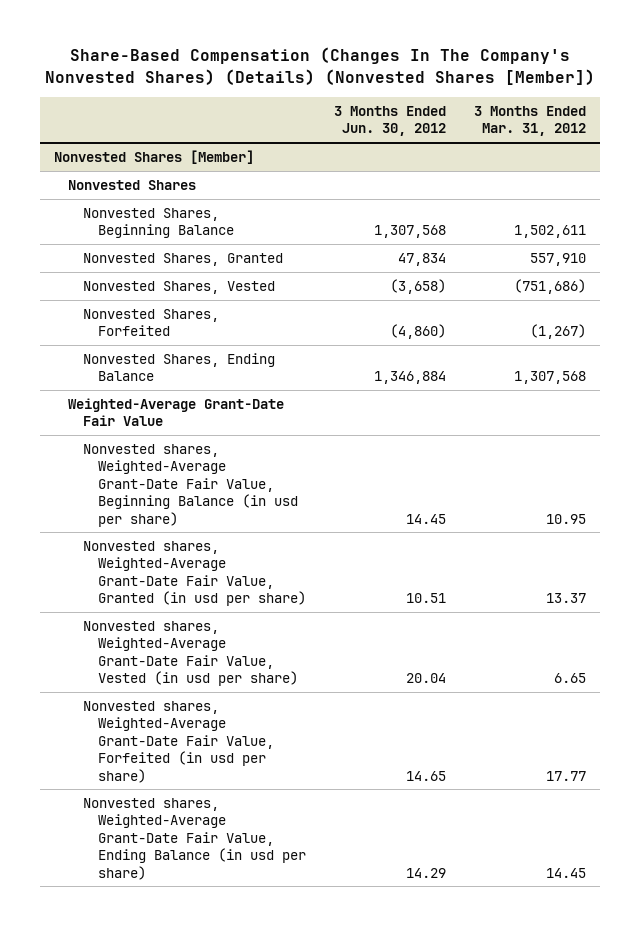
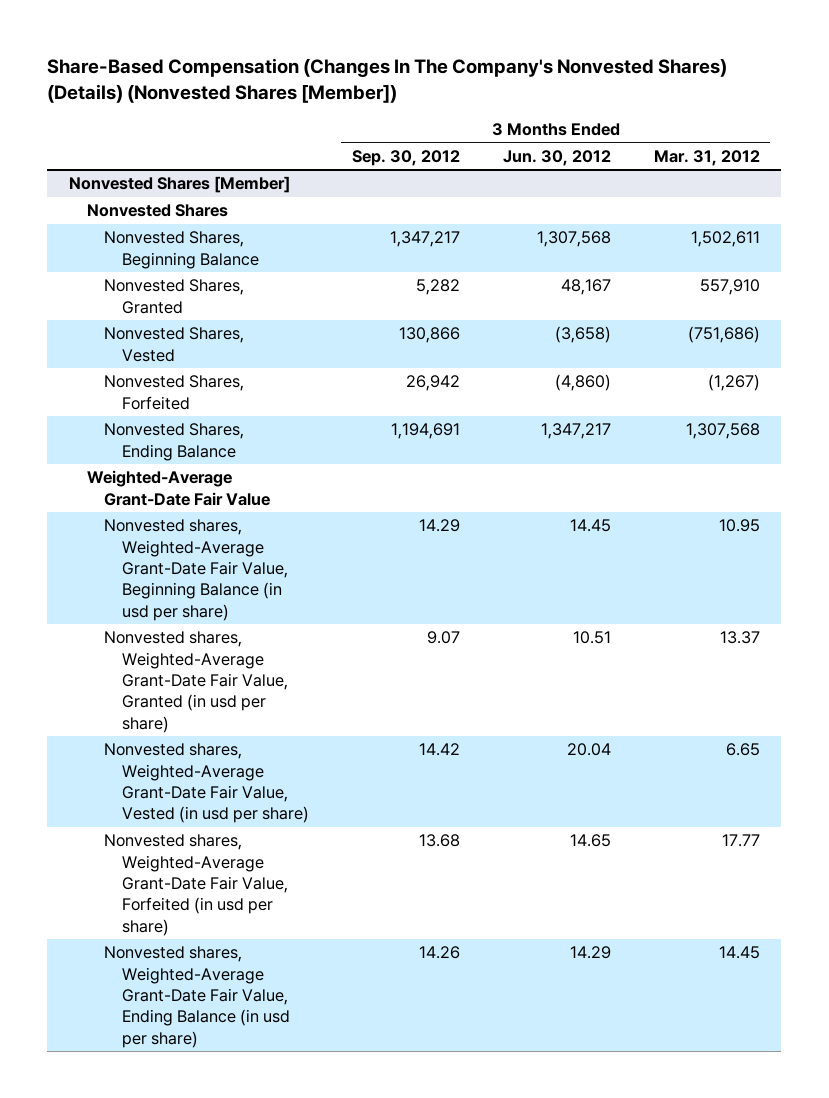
none -> [351,149,460,166] Sep. 30, 2012
[397,253,446,267] 47,834 -> [560,279,611,296] 48,167
[373,371,446,385] 1,346,884 -> [540,423,611,440] 1,347,217

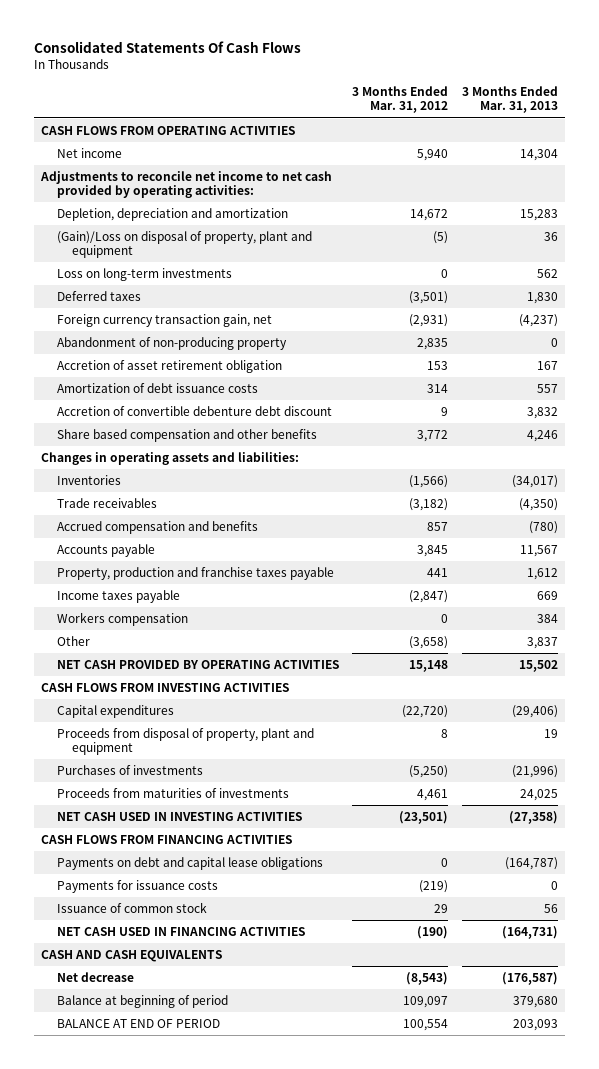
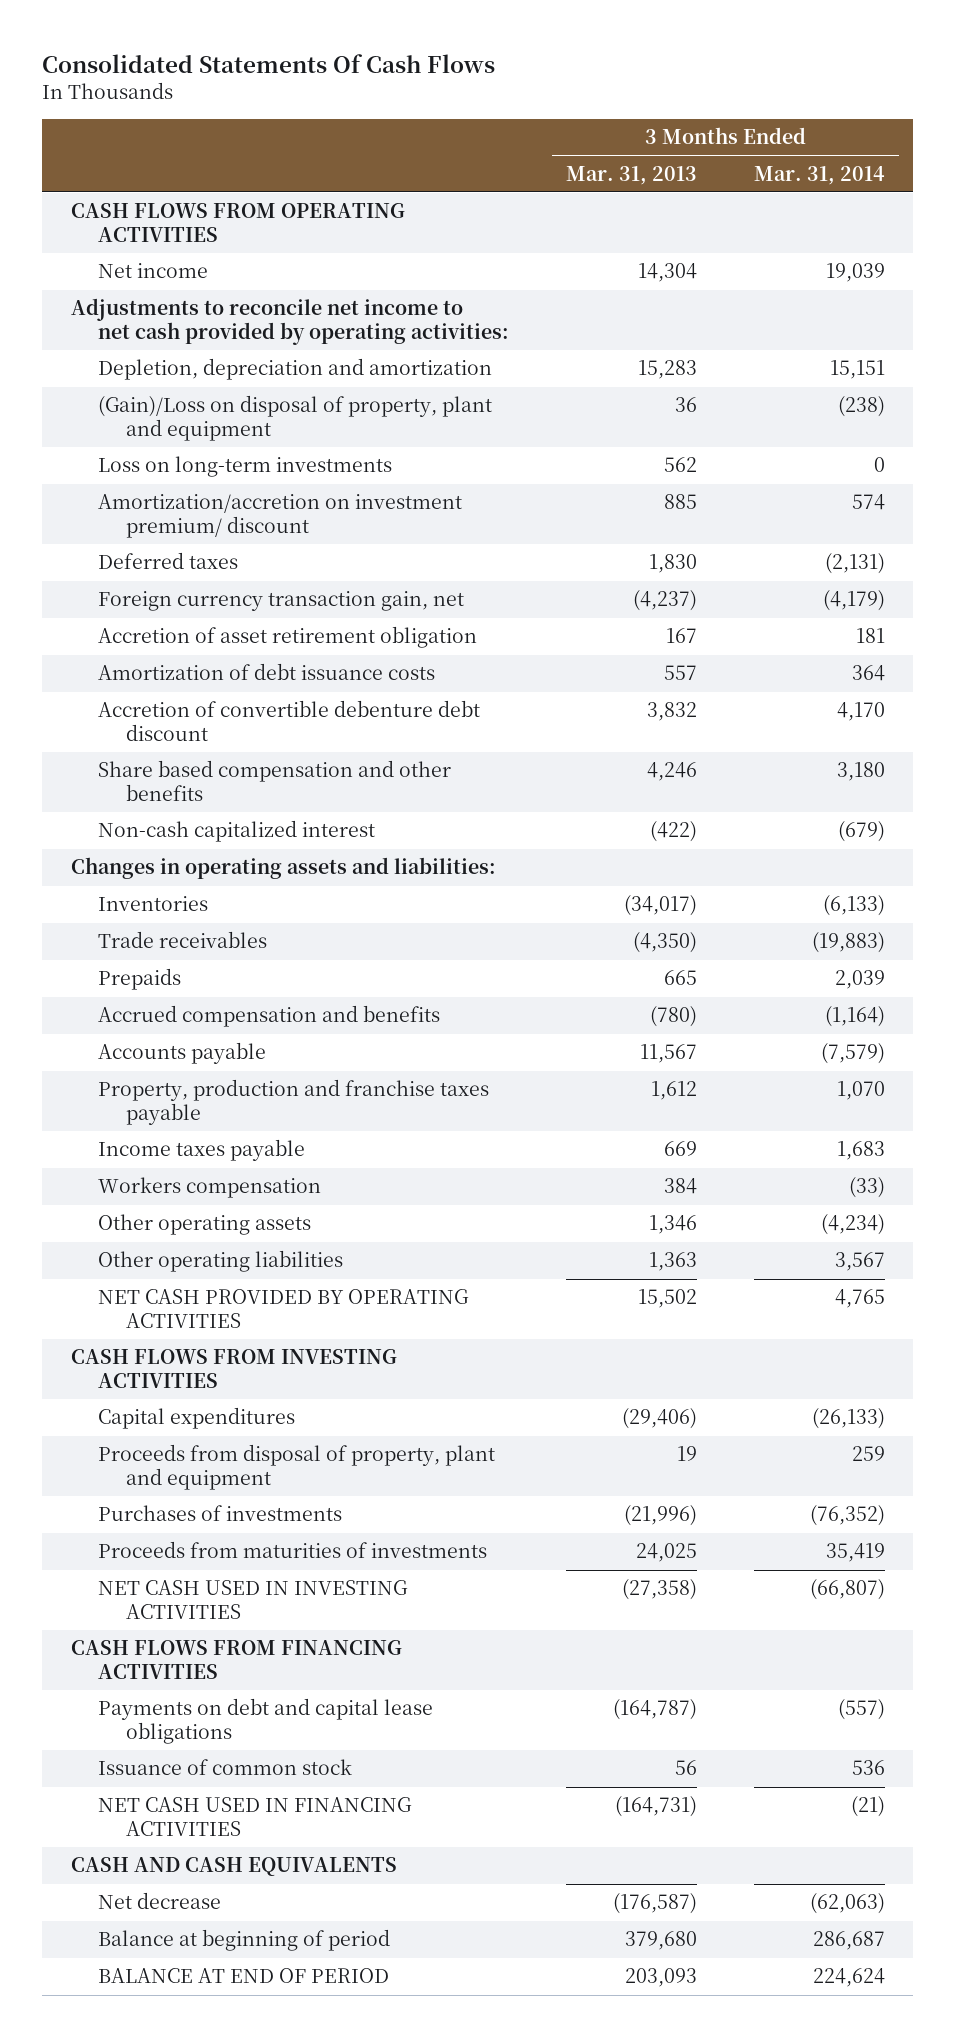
[352,86,449,114] 3 Months Ended Mar. 31, 2012 -> none
none -> [753,165,885,185] Mar. 31, 2014
none -> [98,494,463,539] Amortization/accretion on investment premium/ discount
[56,336,287,350] Abandonment of non-producing property -> none
none -> [98,820,376,843] Non-cash capitalized interest
none -> [98,968,182,991] Prepaids
none -> [98,1214,312,1236] Other operating assets
[56,635,90,646] Other -> [98,1250,344,1273] Other operating liabilities
[527,636,559,649] 3,837 -> [649,1252,698,1272] 1,363
[56,879,218,893] Payments for issuance costs -> none

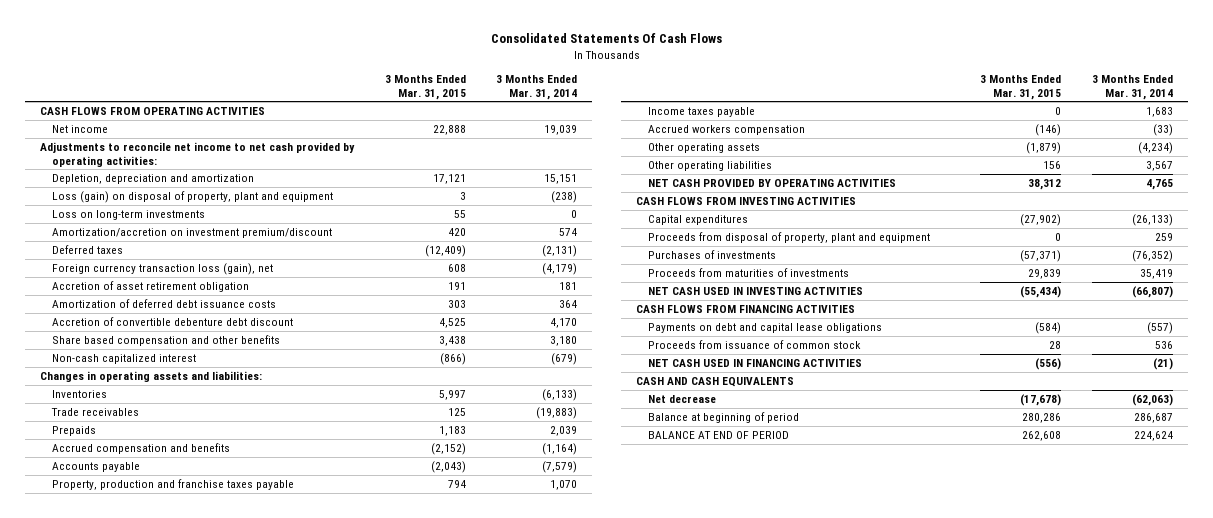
[566,165,698,185] Mar. 31, 2013 -> none
none -> [384,75,466,100] 3 Months Ended Mar. 31, 2015
[98,395,493,442] (Gain)/Loss on disposal of property, plant and equipment -> [52,190,334,203] Loss (gain) on disposal of property, plant and equipment
[98,494,463,539] Amortization/accretion on investment premium/ discount -> [52,227,333,238] Amortization/accretion on investment premium/discount
[98,591,465,612] Foreign currency transaction gain, net -> [52,262,274,275] Foreign currency transaction loss (gain), net
[98,663,436,681] Amortization of debt issuance costs -> [52,298,277,308] Amortization of deferred debt issuance costs
[98,1177,322,1199] Workers compensation -> [647,124,805,135] Accrued workers compensation
[98,1759,353,1776] Issuance of common stock -> [647,339,861,349] Proceeds from issuance of common stock

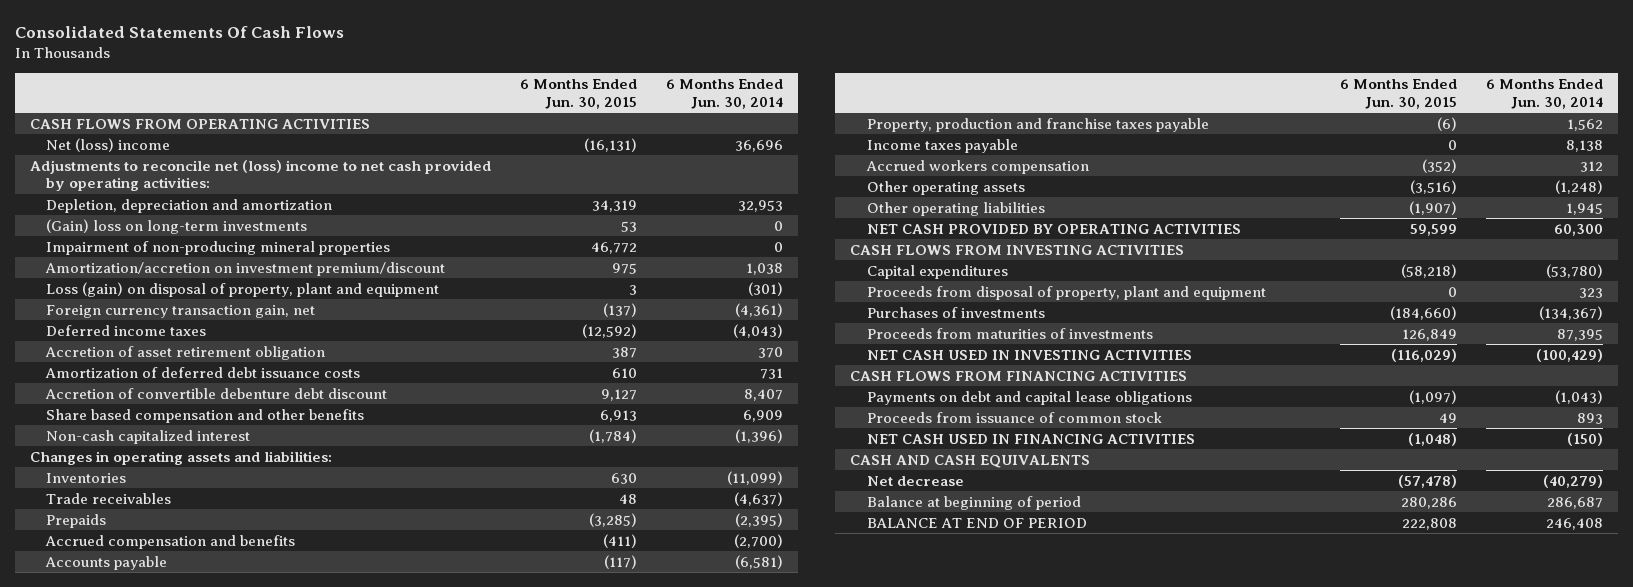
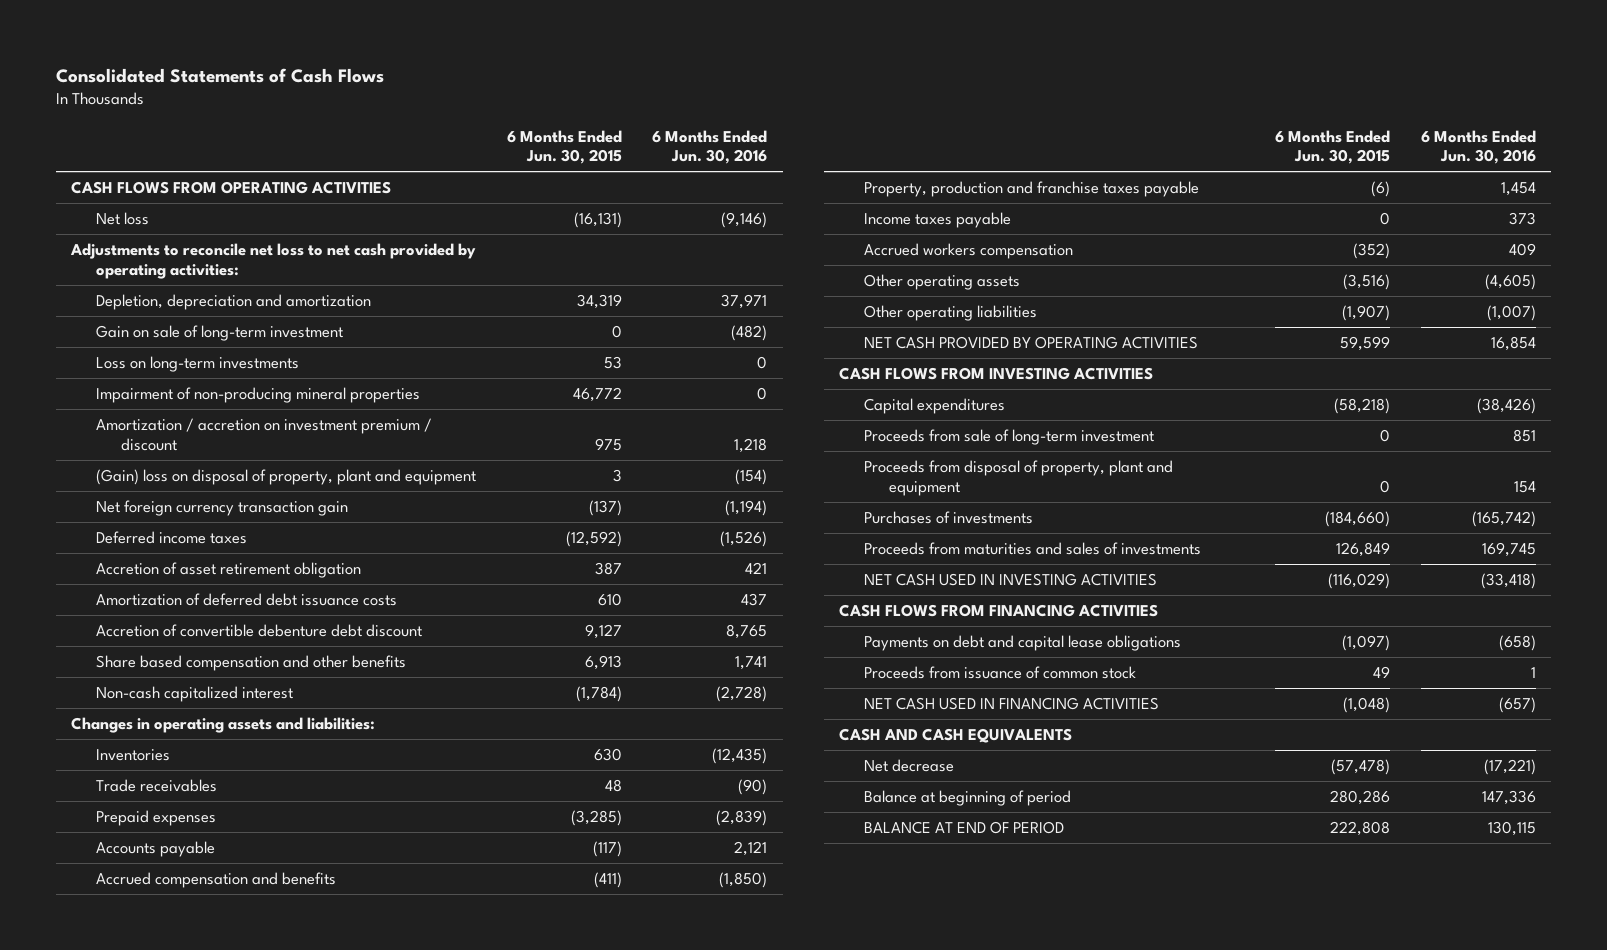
[14,26,344,39] Consolidated Statements Of Cash Flows -> [55,67,384,83] Consolidated Statements of Cash Flows
[666,79,784,109] 6 Months Ended Jun. 30, 2014 -> none
none -> [652,129,768,165] 6 Months Ended Jun. 30, 2016
[46,137,171,152] Net (loss) income -> [95,212,149,226] Net loss
[29,159,491,192] Adjustments to reconcile net (loss) income to net cash provided by operating activities: -> [70,243,477,279] Adjustments to reconcile net loss to net cash provided by operating activities:
none -> [95,325,343,342] Gain on sale of long-term investment
[46,218,308,234] (Gain) loss on long-term investments -> [95,356,299,373] Loss on long-term investments
[45,261,446,276] Amortization/accretion on investment premium/discount -> [95,418,432,451] Amortization / accretion on investment premium / discount
[46,281,440,297] Loss (gain) on disposal of property, plant and equipment -> [95,469,476,486] (Gain) loss on disposal of property, plant and equipment
[46,304,316,318] Foreign currency transaction gain, net -> [95,500,348,517] Net foreign currency transaction gain
[46,513,107,528] Prepaids -> [95,810,216,827] Prepaid expenses
[45,534,296,549] Accrued compensation and benefits -> [95,872,336,889] Accrued compensation and benefits
none -> [864,429,1155,446] Proceeds from sale of long-term investment
[866,327,1153,339] Proceeds from maturities of investments -> [864,542,1202,556] Proceeds from maturities and sales of investments

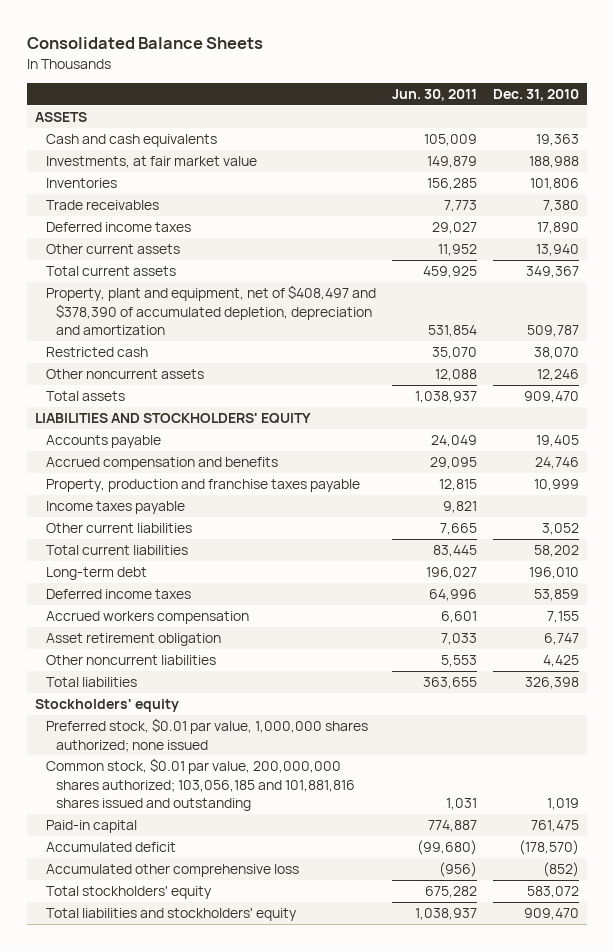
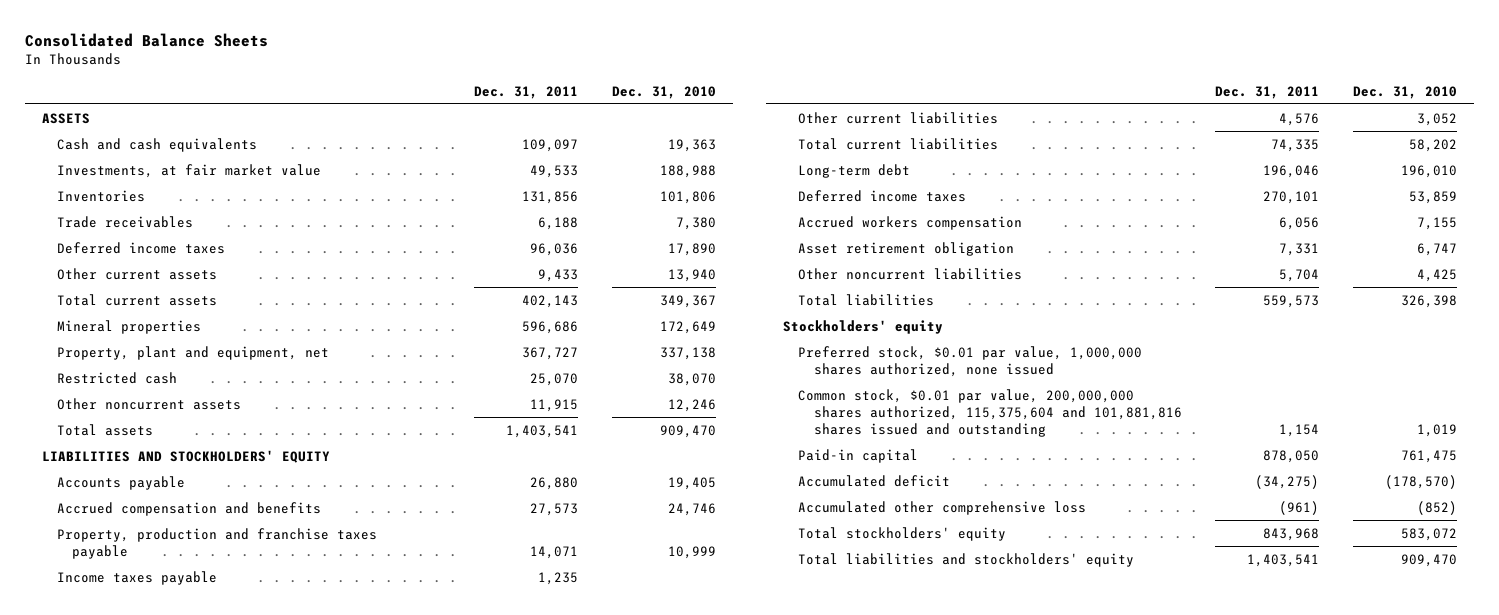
[391,89,477,102] Jun. 30, 2011 -> none
none -> [474,85,579,99] Dec. 31, 2011
none -> [57,319,202,334] Mineral properties
[45,285,376,335] Property, plant and equipment, net of $408,497 and $378,390 of accumulated depletion, depreciation and amortization -> [57,345,330,360] Property, plant and equipment, net
[526,324,579,337] 509,787 -> [659,346,716,360] 337,138
[45,718,368,752] Preferred stock, $0.01 par value, 1,000,000 shares authorized; none issued -> [798,345,1143,377] Preferred stock, $0.01 par value, 1,000,000 shares authorized, none issued
[45,758,356,811] Common stock, $0.01 par value, 200,000,000 shares authorized; 103,056,185 and 101,881,816 shares issued and outstanding -> [798,388,1182,437] Common stock, $0.01 par value, 200,000,000 shares authorized, 115,375,604 and 101,881,816 shares issued and outstanding

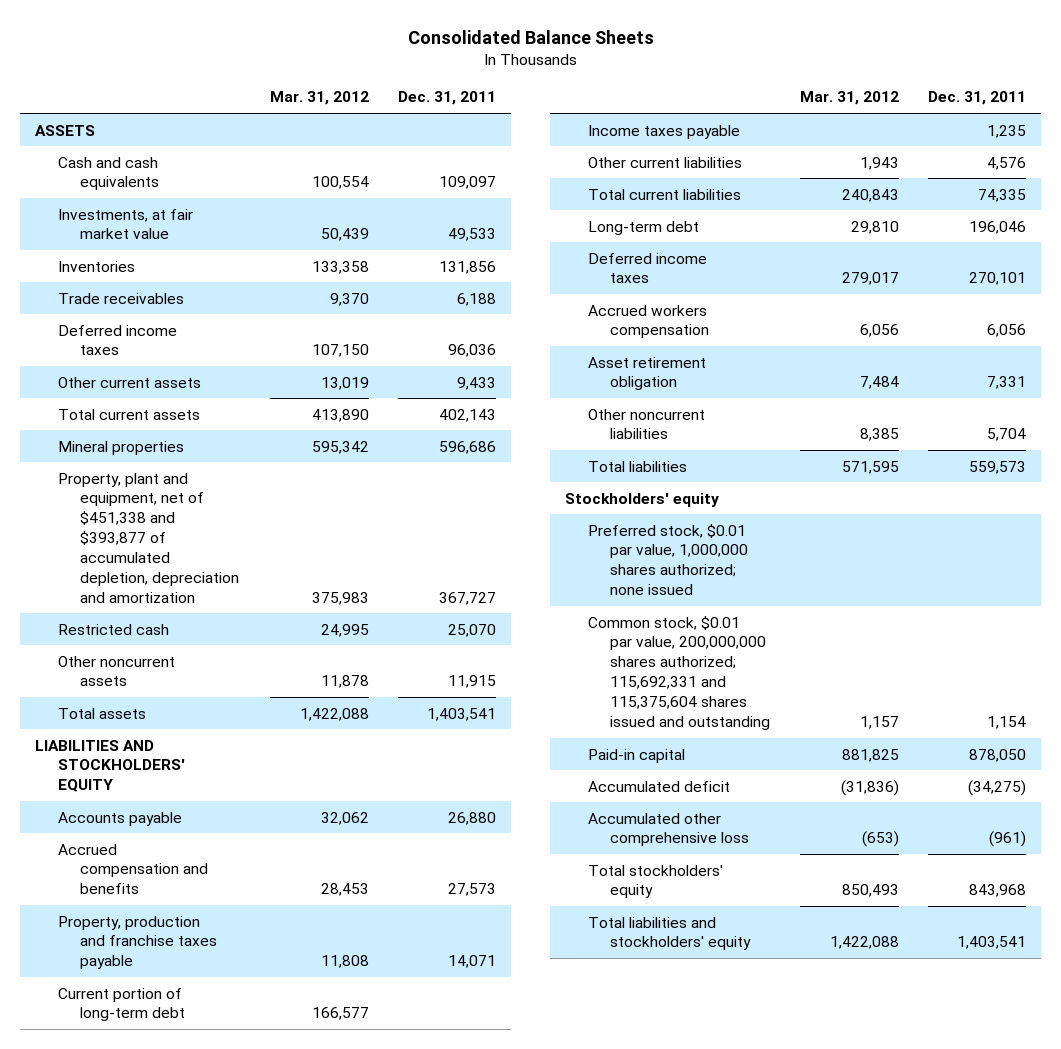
[611,85,716,99] Dec. 31, 2010 -> none
none -> [269,91,369,106] Mar. 31, 2012
[57,345,330,360] Property, plant and equipment, net -> [57,472,240,603] Property, plant and equipment, net of $451,338 and $393,877 of accumulated depletion, depreciation and amortization
none -> [57,987,186,1022] Current portion of long-term debt
[798,345,1143,377] Preferred stock, $0.01 par value, 1,000,000 shares authorized, none issued -> [587,523,749,596] Preferred stock, $0.01 par value, 1,000,000 shares authorized; none issued
[798,388,1182,437] Common stock, $0.01 par value, 200,000,000 shares authorized, 115,375,604 and 101,881,816 shares issued and outstanding -> [587,615,771,730] Common stock, $0.01 par value, 200,000,000 shares authorized; 115,692,331 and 115,375,604 shares issued and outstanding

